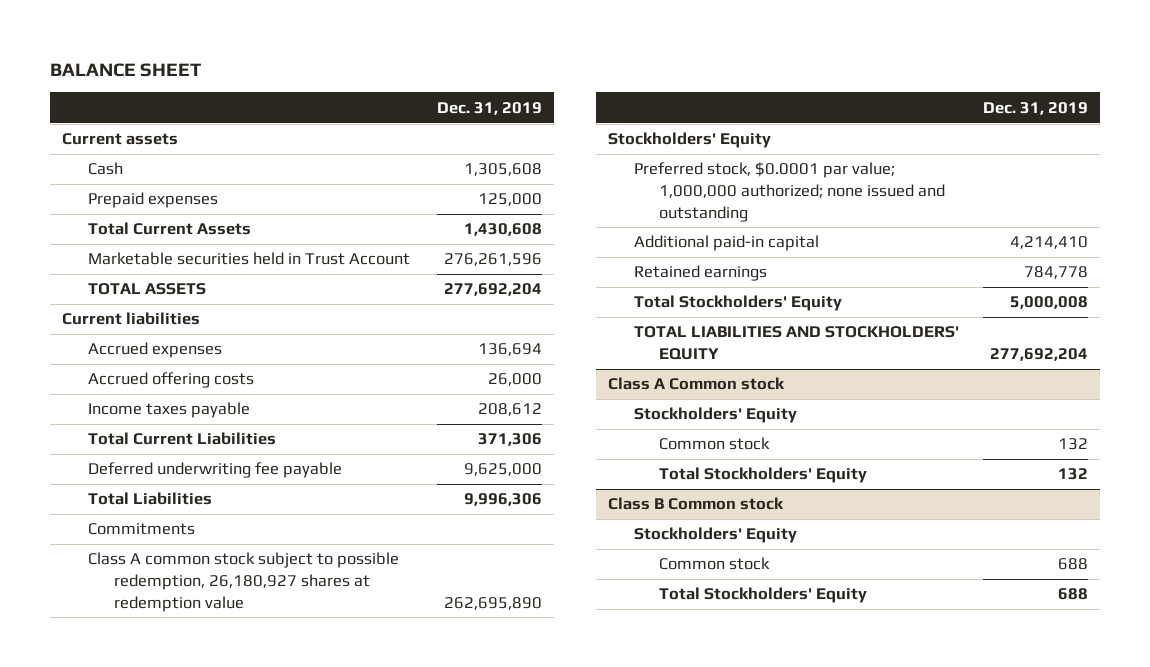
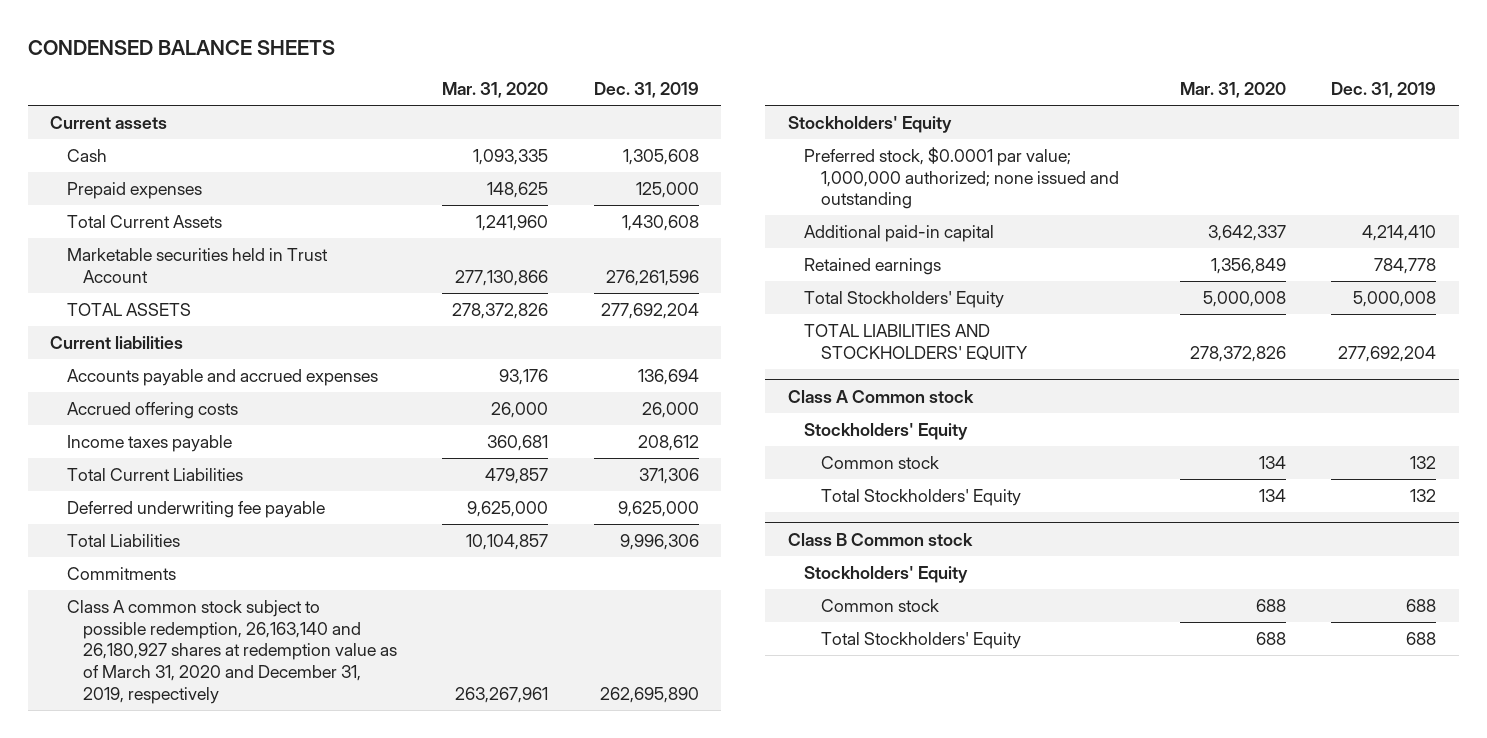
[50,62,202,77] BALANCE SHEET -> [27,39,335,55] CONDENSED BALANCE SHEETS
none -> [442,82,549,99] Mar. 31, 2020
[87,342,222,359] Accrued expenses -> [66,368,378,386] Accounts payable and accrued expenses
[87,552,399,612] Class A common stock subject to possible redemption, 26,180,927 shares at redemption value -> [66,599,398,705] Class A common stock subject to possible redemption, 26,163,140 and 26,180,927 shares at redemption value as of March 31, 2020 and December 31, 2019, respectively

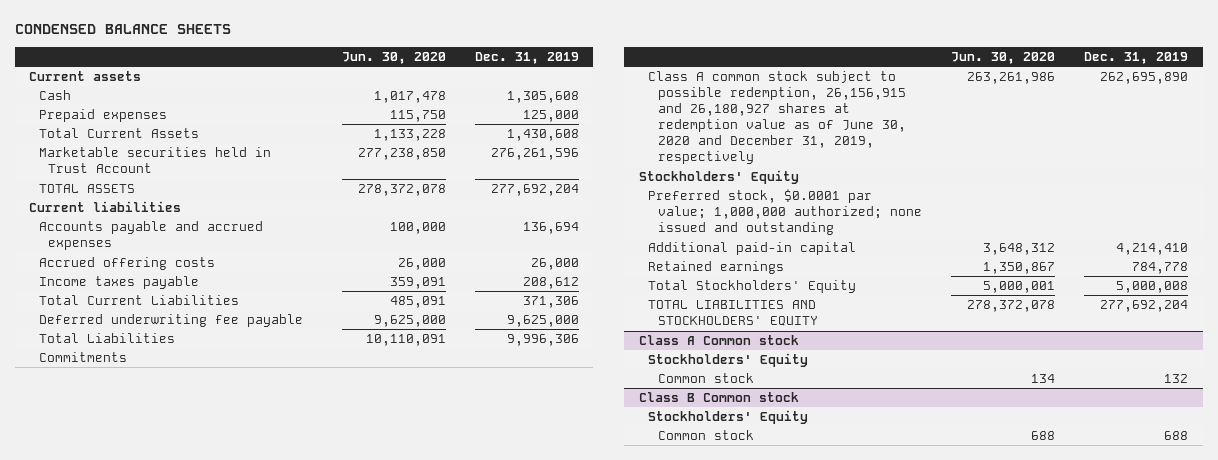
[442,82,549,99] Mar. 31, 2020 -> none
none -> [341,51,446,64] Jun. 30, 2020
[66,599,398,705] Class A common stock subject to possible redemption, 26,163,140 and 26,180,927 shares at redemption value as of March 31, 2020 and December 31, 2019, respectively -> [648,71,906,165] Class A common stock subject to possible redemption, 26,156,915 and 26,180,927 shares at redemption value as of June 30, 2020 and December 31, 2019, respectively
[820,488,1021,506] Total Stockholders' Equity -> none
[820,631,1021,649] Total Stockholders' Equity -> none

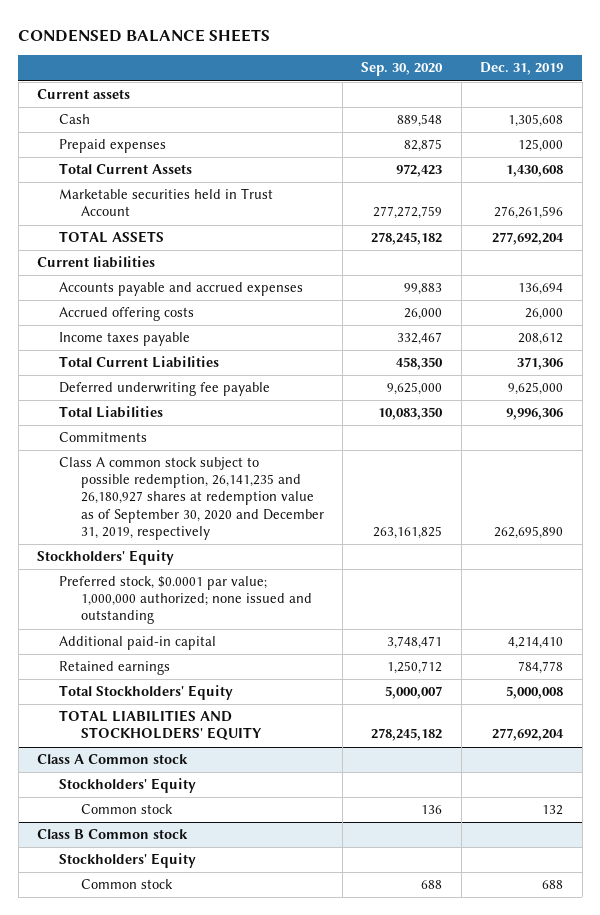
[341,51,446,64] Jun. 30, 2020 -> none
none -> [361,62,444,77] Sep. 30, 2020
[648,71,906,165] Class A common stock subject to possible redemption, 26,156,915 and 26,180,927 shares at redemption value as of June 30, 2020 and December 31, 2019, respectively -> [58,457,324,540] Class A common stock subject to possible redemption, 26,141,235 and 26,180,927 shares at redemption value as of September 30, 2020 and December 31, 2019, respectively

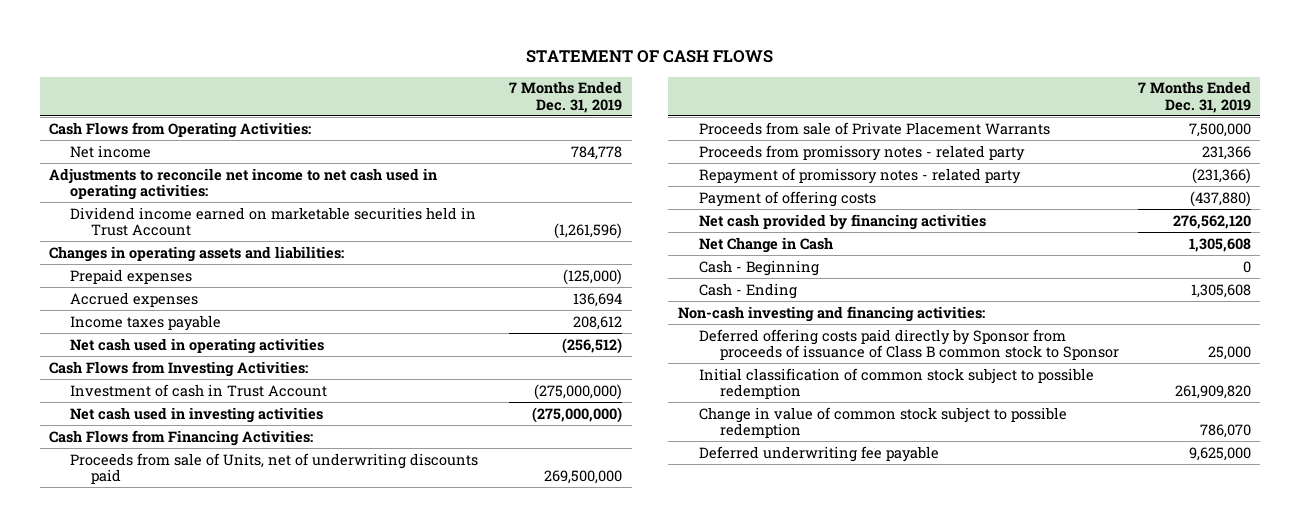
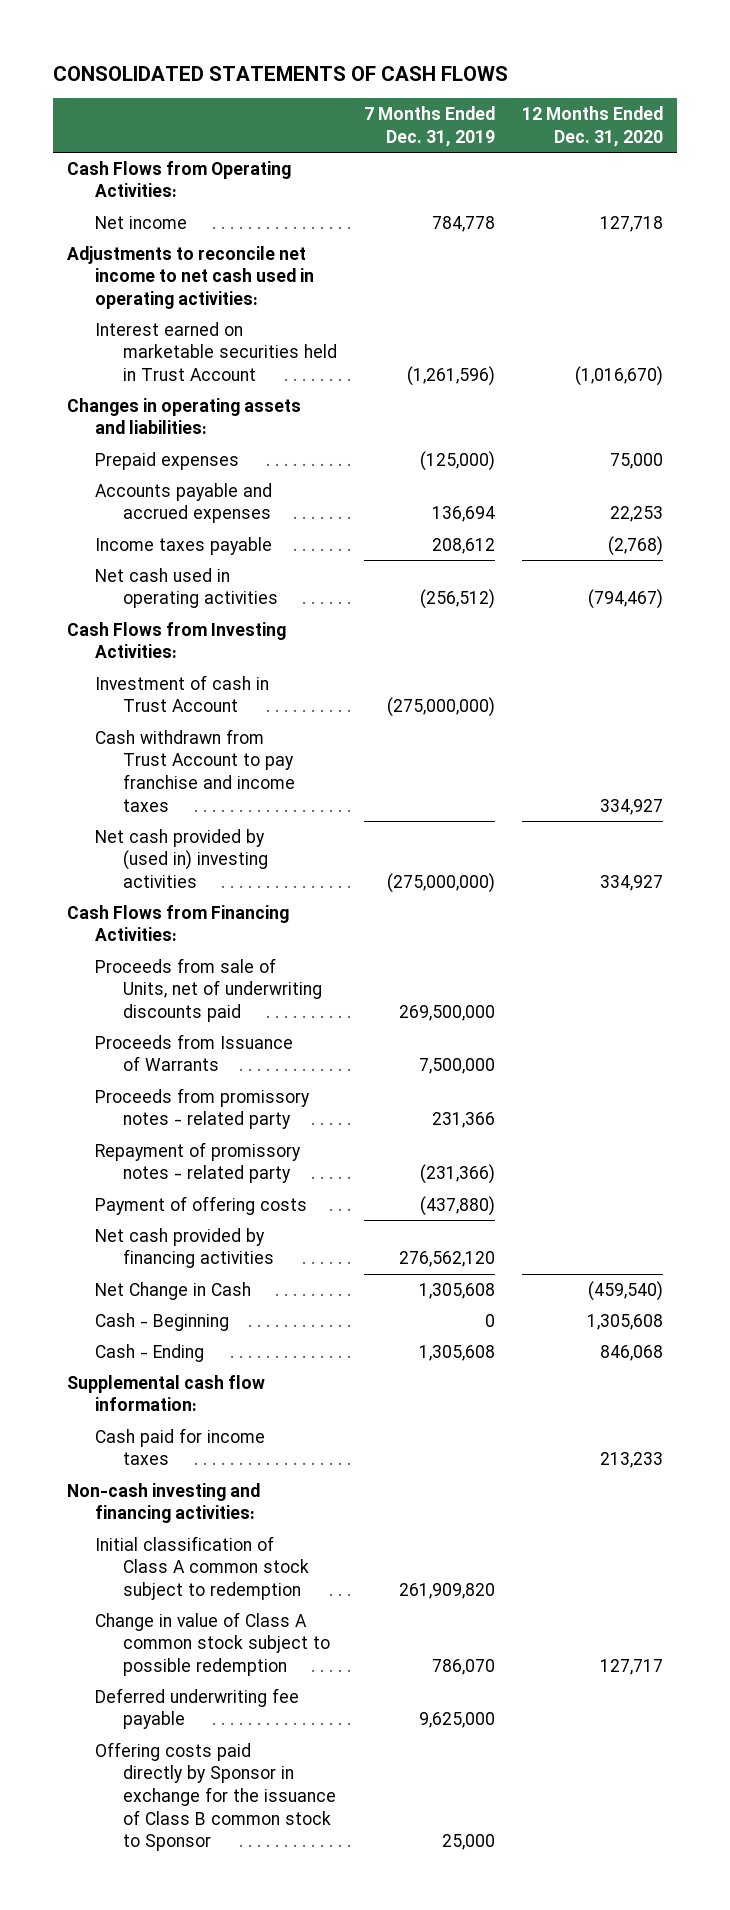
[525,50,773,64] STATEMENT OF CASH FLOWS -> [53,65,509,81] CONSOLIDATED STATEMENTS OF CASH FLOWS
none -> [522,106,664,147] 12 Months Ended Dec. 31, 2020
[70,206,477,237] Dividend income earned on marketable securities held in Trust Account -> [95,321,338,382] Interest earned on marketable securities held in Trust Account
[70,291,199,307] Accrued expenses -> [95,482,273,524] Accounts payable and accrued expenses
none -> [95,728,296,812] Cash withdrawn from Trust Account to pay franchise and income taxes
[70,406,324,423] Net cash used in investing activities -> [95,828,269,889] Net cash provided by (used in) investing activities
[698,121,1050,135] Proceeds from sale of Private Placement Warrants -> [95,1033,294,1072] Proceeds from Issuance of Warrants
none -> [66,1374,265,1412] Supplemental cash flow information:
none -> [95,1427,266,1466] Cash paid for income taxes
[698,328,1119,361] Deferred offering costs paid directly by Sponsor from proceeds of issuance of Class B common stock to Sponsor -> none
[698,367,1094,400] Initial classification of common stock subject to possible redemption -> [95,1535,310,1601] Initial classification of Class A common stock subject to redemption
[698,406,1067,439] Change in value of common stock subject to possible redemption -> [95,1611,331,1677] Change in value of Class A common stock subject to possible redemption
none -> [95,1741,337,1852] Offering costs paid directly by Sponsor in exchange for the issuance of Class B common stock to Sponsor

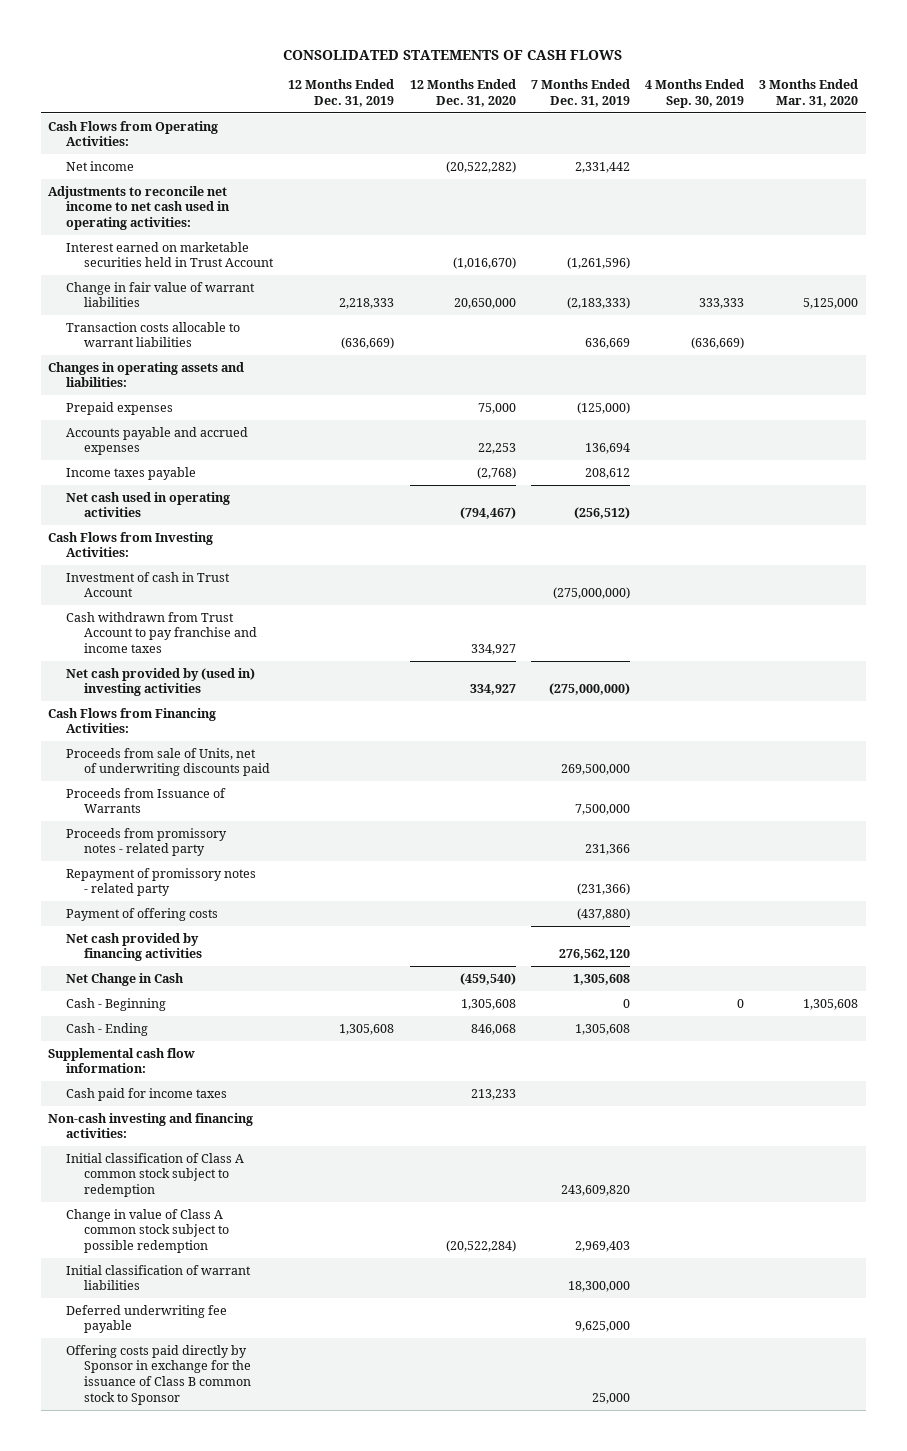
none -> [288,79,395,107] 12 Months Ended Dec. 31, 2019
none -> [645,79,745,108] 4 Months Ended Sep. 30, 2019
none -> [759,79,859,107] 3 Months Ended Mar. 31, 2020
[432,215,496,232] 784,778 -> [574,161,630,173] 2,331,442
[600,215,664,232] 127,718 -> [445,160,516,173] (20,522,282)
none -> [66,281,256,308] Change in fair value of warrant liabilities
none -> [66,321,241,348] Transaction costs allocable to warrant liabilities
[399,1583,496,1600] 261,909,820 -> [560,1185,630,1197] 243,609,820
[432,1659,496,1676] 786,070 -> [574,1241,630,1253] 2,969,403
[600,1659,664,1676] 127,717 -> [445,1240,516,1253] (20,522,284)
none -> [66,1264,252,1291] Initial classification of warrant liabilities

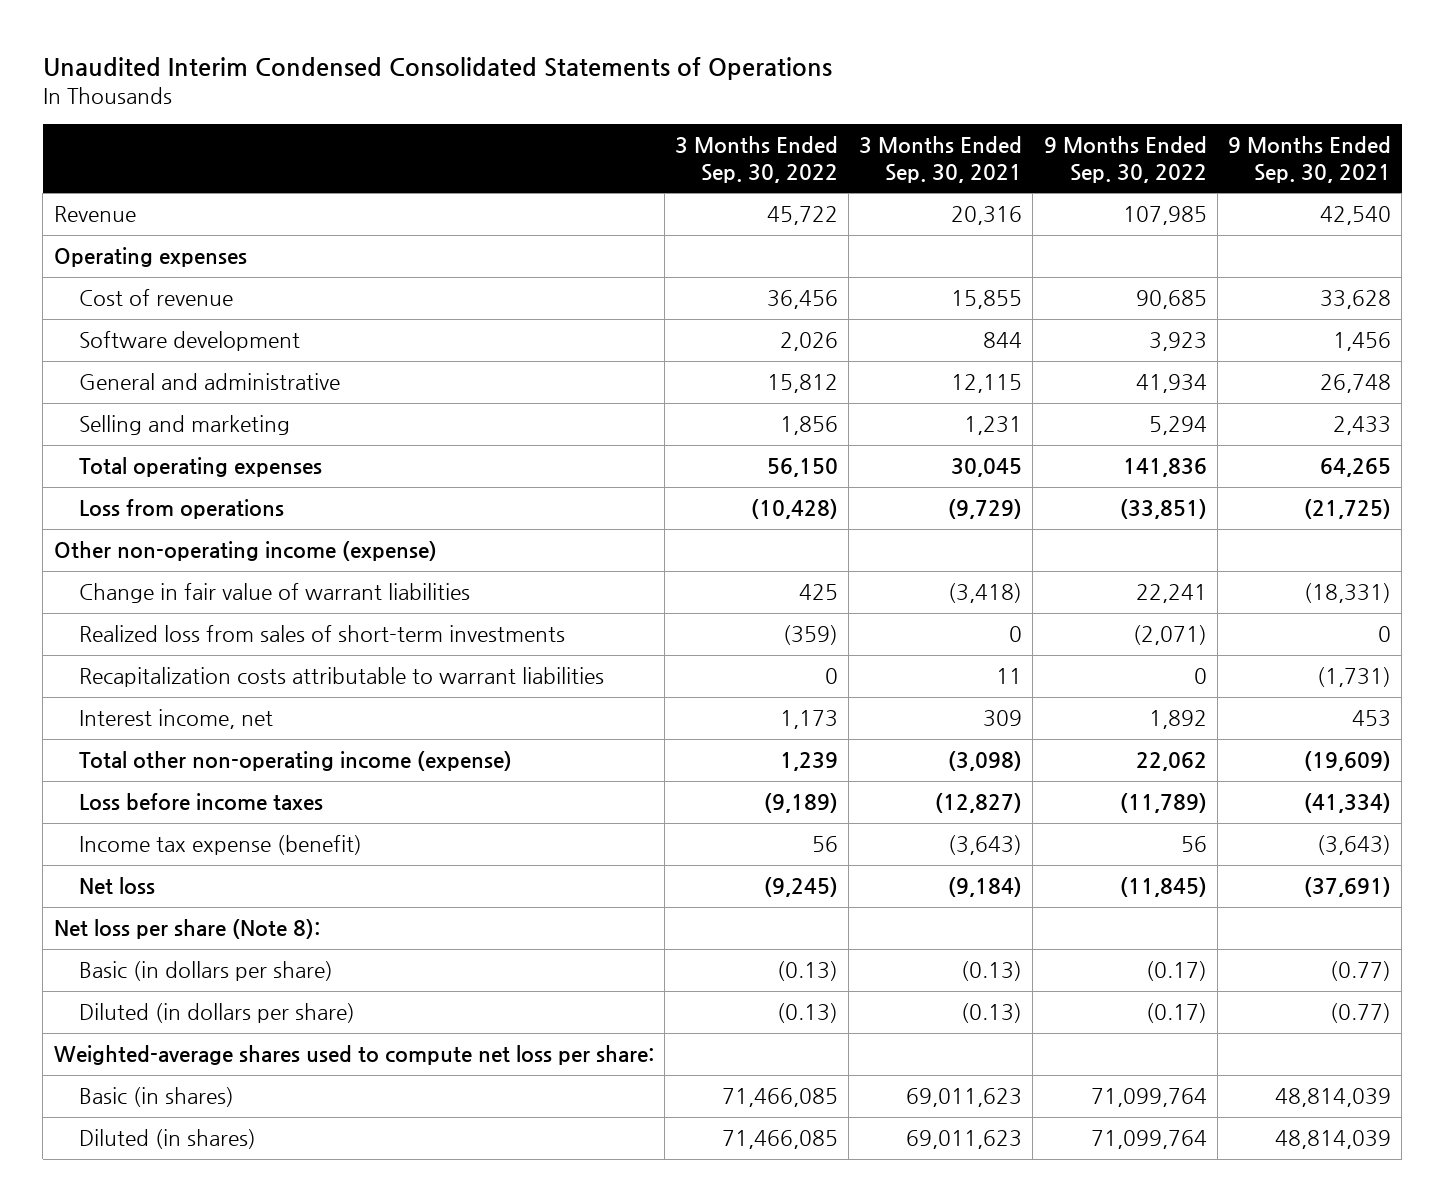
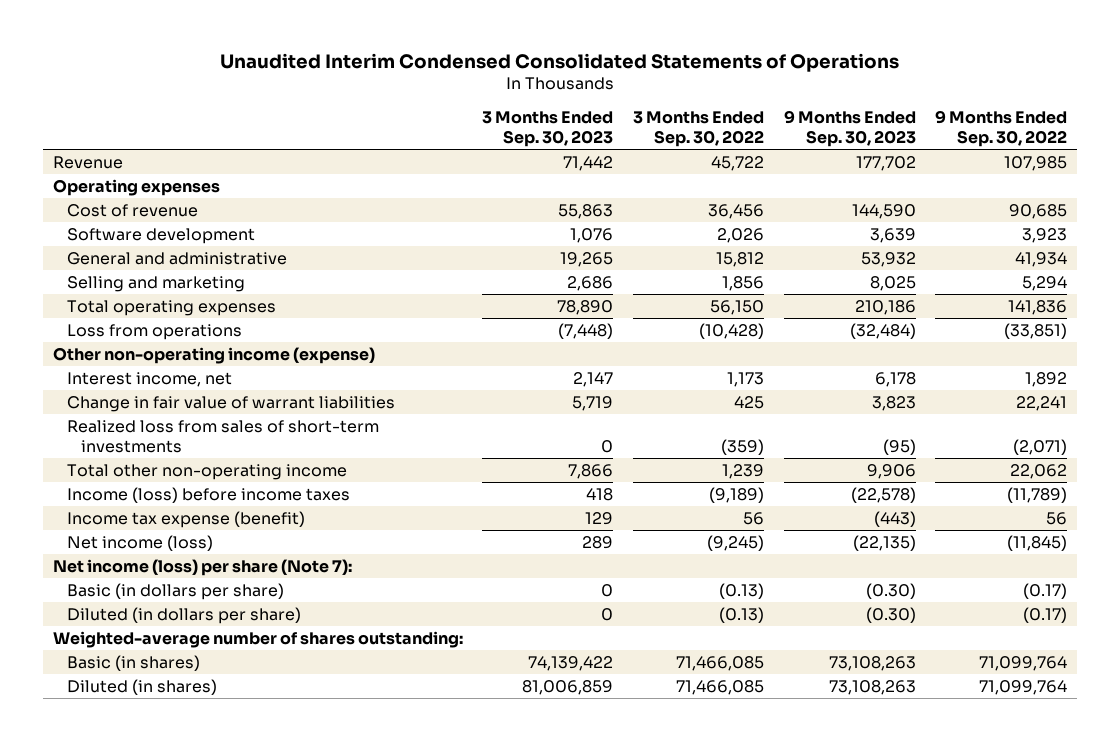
[859,135,1023,183] 3 Months Ended Sep. 30, 2021 -> none
[1227,135,1391,183] 9 Months Ended Sep. 30, 2021 -> none
none -> [482,111,614,148] 3 Months Ended Sep. 30, 2023
none -> [783,110,916,148] 9 Months Ended Sep. 30, 2023
[79,709,274,730] Interest income, net -> [66,371,232,387] Interest income, net
[79,667,605,688] Recapitalization costs attributable to warrant liabilities -> none
[79,751,513,772] Total other non-operating income (expense) -> [66,463,347,480] Total other non-operating income
[79,793,324,812] Loss before income taxes -> [66,486,350,503] Income (loss) before income taxes
[79,877,156,895] Net loss -> [66,534,213,551] Net income (loss)
[53,919,320,940] Net loss per share (Note 8): -> [52,558,352,576] Net income (loss) per share (Note 7):
[53,1045,654,1066] Weighted-average shares used to compute net loss per share: -> [52,630,463,648] Weighted-average number of shares outstanding:

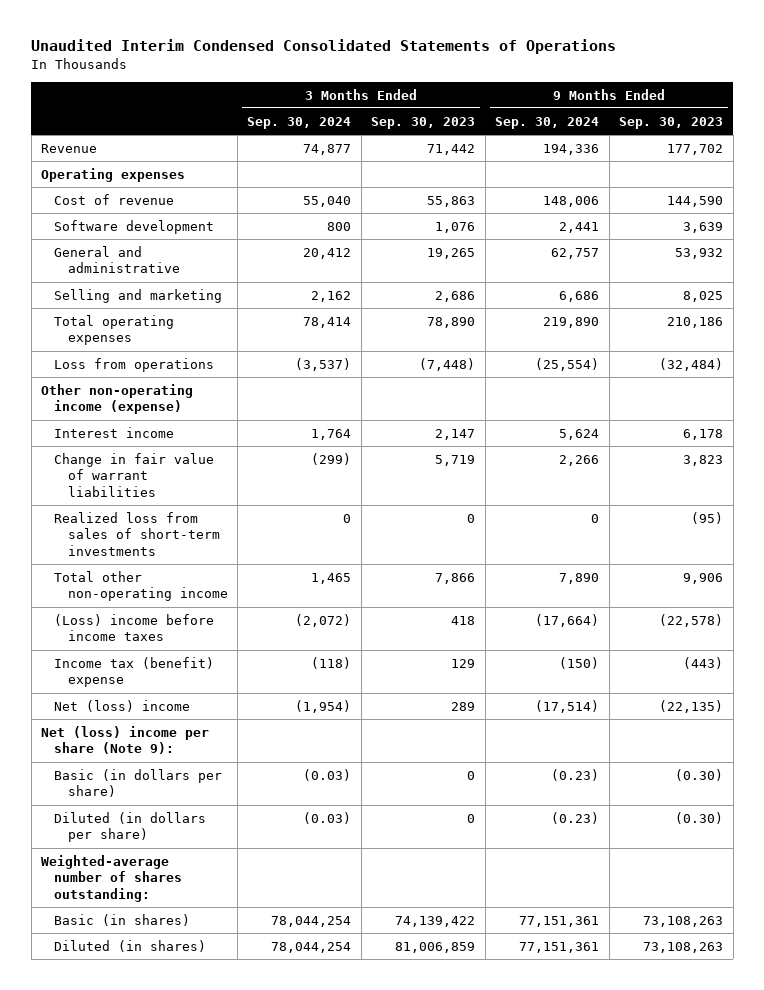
[633,111,765,148] 3 Months Ended Sep. 30, 2022 -> none
[935,110,1068,148] 9 Months Ended Sep. 30, 2022 -> none
none -> [247,116,352,129] Sep. 30, 2024
none -> [495,116,600,129] Sep. 30, 2024
[66,371,232,387] Interest income, net -> [54,426,175,438] Interest income
[66,486,350,503] Income (loss) before income taxes -> [54,613,215,642] (Loss) income before income taxes
[66,510,305,528] Income tax expense (benefit) -> [54,656,215,688] Income tax (benefit) expense
[66,534,213,551] Net income (loss) -> [54,699,191,712] Net (loss) income
[52,558,352,576] Net income (loss) per share (Note 7): -> [40,725,209,755] Net (loss) income per share (Note 9):

